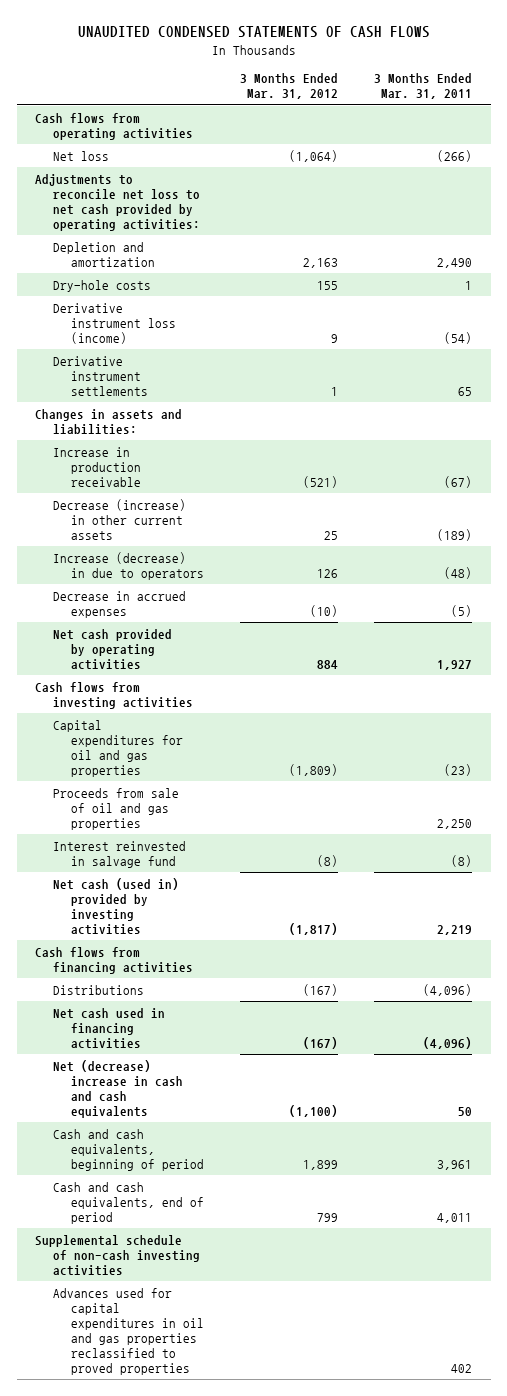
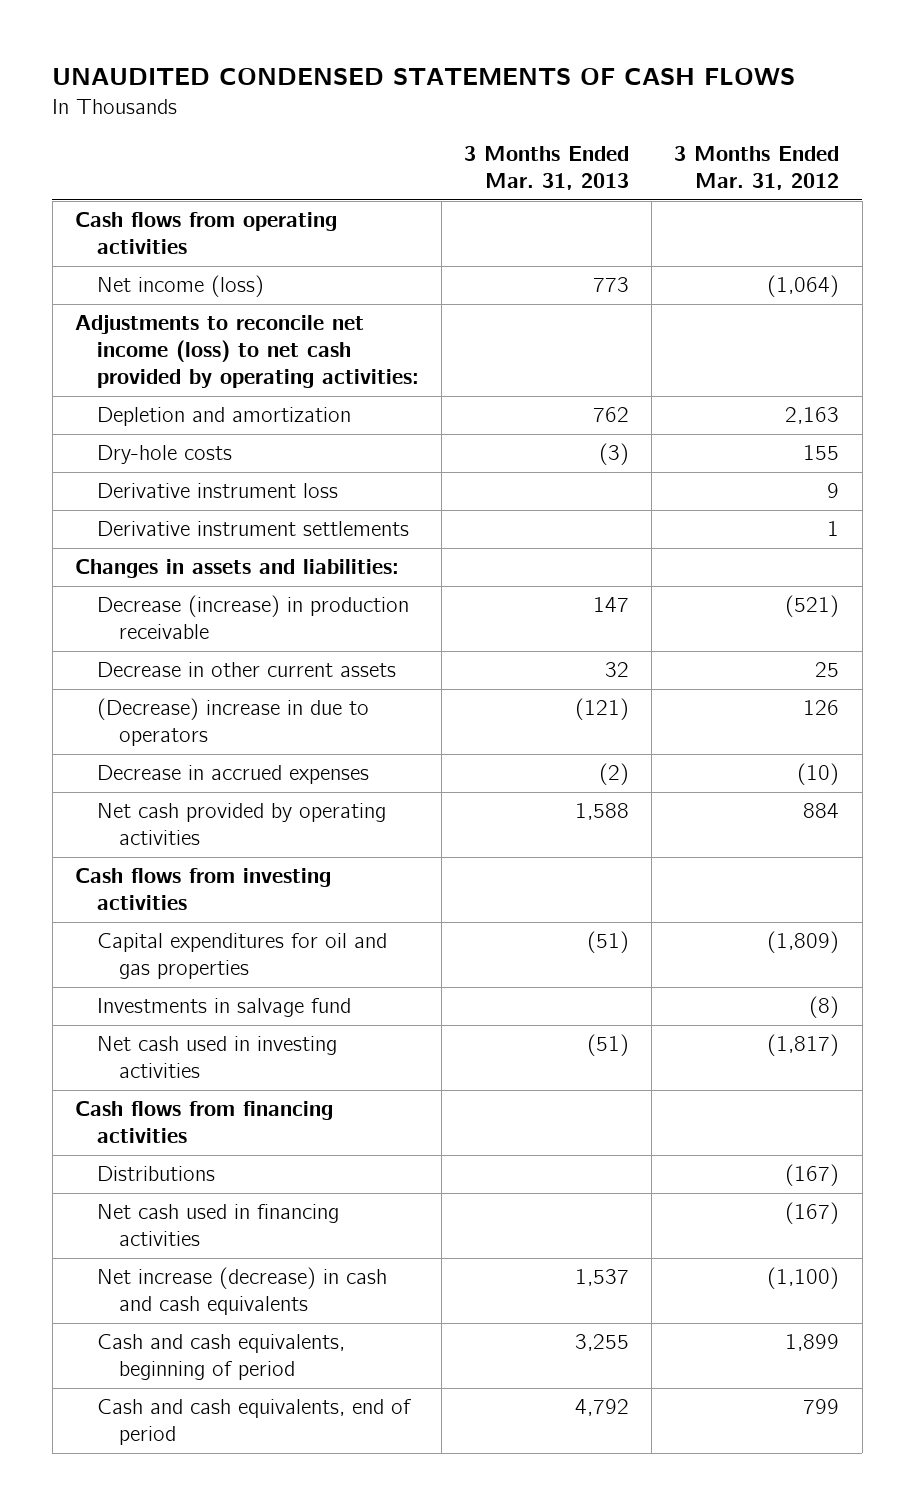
[374,73,473,100] 3 Months Ended Mar. 31, 2011 -> none
none -> [464,146,630,191] 3 Months Ended Mar. 31, 2013
[52,150,109,161] Net loss -> [96,275,264,298] Net income (loss)
[34,173,200,231] Adjustments to reconcile net loss to net cash provided by operating activities: -> [74,315,419,389] Adjustments to reconcile net income (loss) to net cash provided by operating activities:
[52,302,177,344] Derivative instrument loss (income) -> [96,483,338,499] Derivative instrument loss
[52,446,142,487] Increase in production receivable -> [96,595,409,640] Decrease (increase) in production receivable
[52,498,186,540] Decrease (increase) in other current assets -> [96,662,396,678] Decrease in other current assets
[52,551,205,580] Increase (decrease) in due to operators -> [96,698,369,747] (Decrease) increase in due to operators
[52,787,179,830] Proceeds from sale of oil and gas properties -> none
[52,840,186,868] Interest reinvested in salvage fund -> [96,998,351,1018] Investments in salvage fund
[52,877,179,935] Net cash (used in) provided by investing activities -> [96,1036,337,1079] Net cash used in investing activities
[52,1059,184,1118] Net (decrease) increase in cash and cash equivalents -> [96,1267,387,1316] Net increase (decrease) in cash and cash equivalents
[34,1234,200,1276] Supplemental schedule of non-cash investing activities -> none
[52,1287,205,1375] Advances used for capital expenditures in oil and gas properties reclassified to proved properties -> none

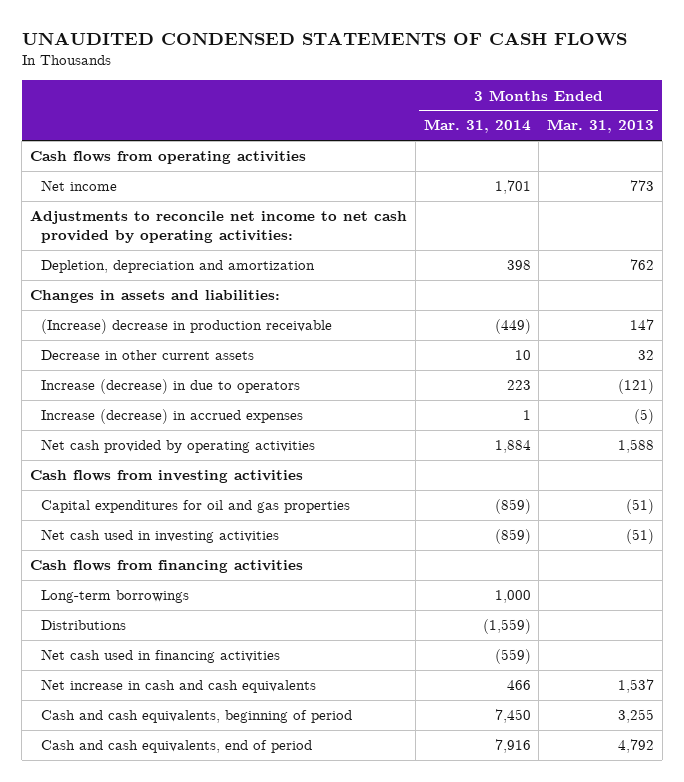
[674,146,840,191] 3 Months Ended Mar. 31, 2012 -> none
none -> [423,119,531,134] Mar. 31, 2014
[96,445,232,465] Dry-hole costs -> none
[96,483,338,499] Derivative instrument loss -> none
[96,521,409,537] Derivative instrument settlements -> none
[96,275,264,298] Net income (loss) -> [40,180,117,192] Net income
[74,315,419,389] Adjustments to reconcile net income (loss) to net cash provided by operating activities: -> [30,210,408,244] Adjustments to reconcile net income to net cash provided by operating activities:
[96,407,351,427] Depletion and amortization -> [40,260,315,274] Depletion, depreciation and amortization
[96,595,409,640] Decrease (increase) in production receivable -> [40,319,332,335] (Increase) decrease in production receivable
[96,698,369,747] (Decrease) increase in due to operators -> [40,379,300,395] Increase (decrease) in due to operators
[96,765,369,785] Decrease in accrued expenses -> [40,409,303,425] Increase (decrease) in accrued expenses
[599,763,630,786] (2) -> [634,409,655,425] (5)
[96,998,351,1018] Investments in salvage fund -> none
none -> [40,590,189,604] Long-term borrowings
[96,1267,387,1316] Net increase (decrease) in cash and cash equivalents -> [40,679,316,694] Net increase in cash and cash equivalents

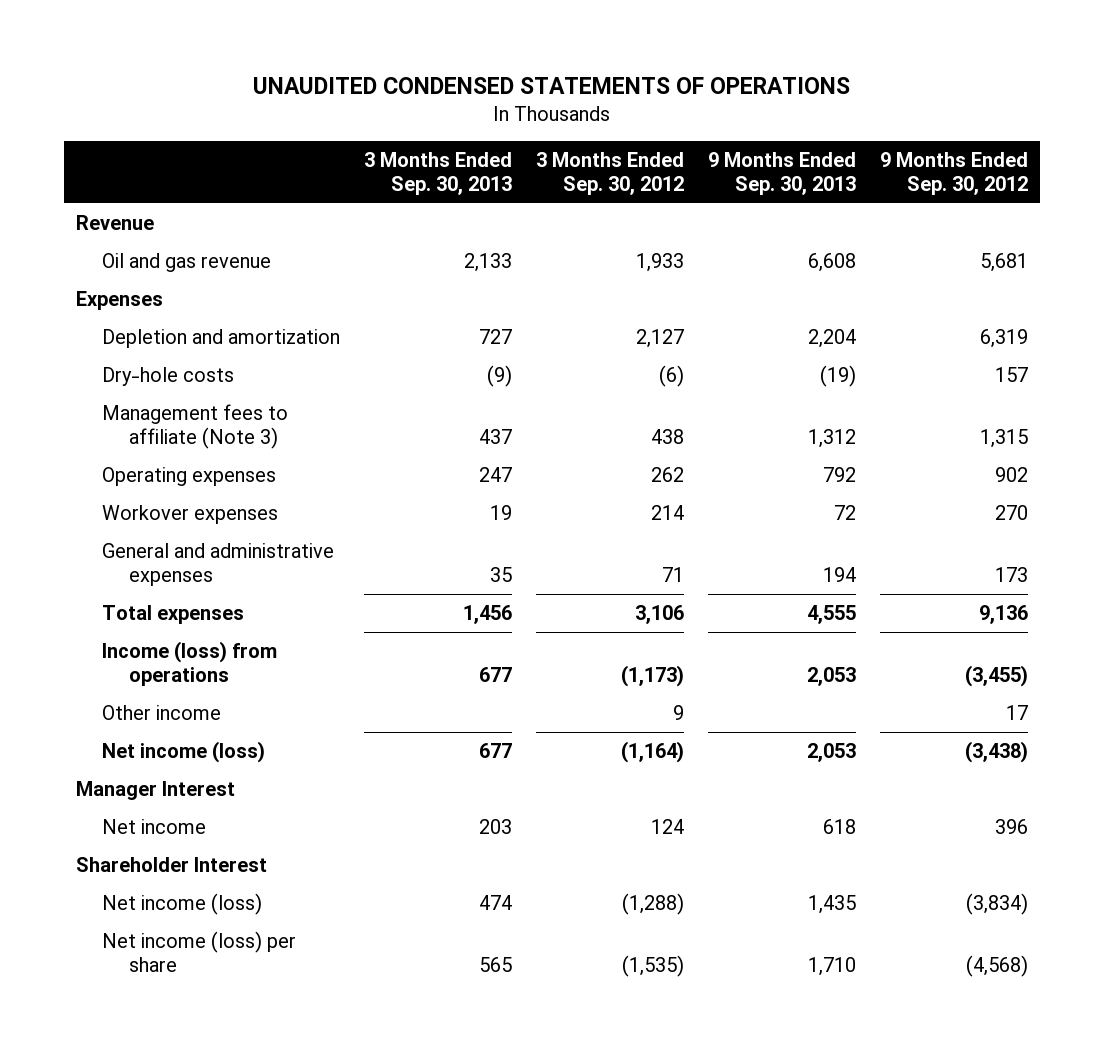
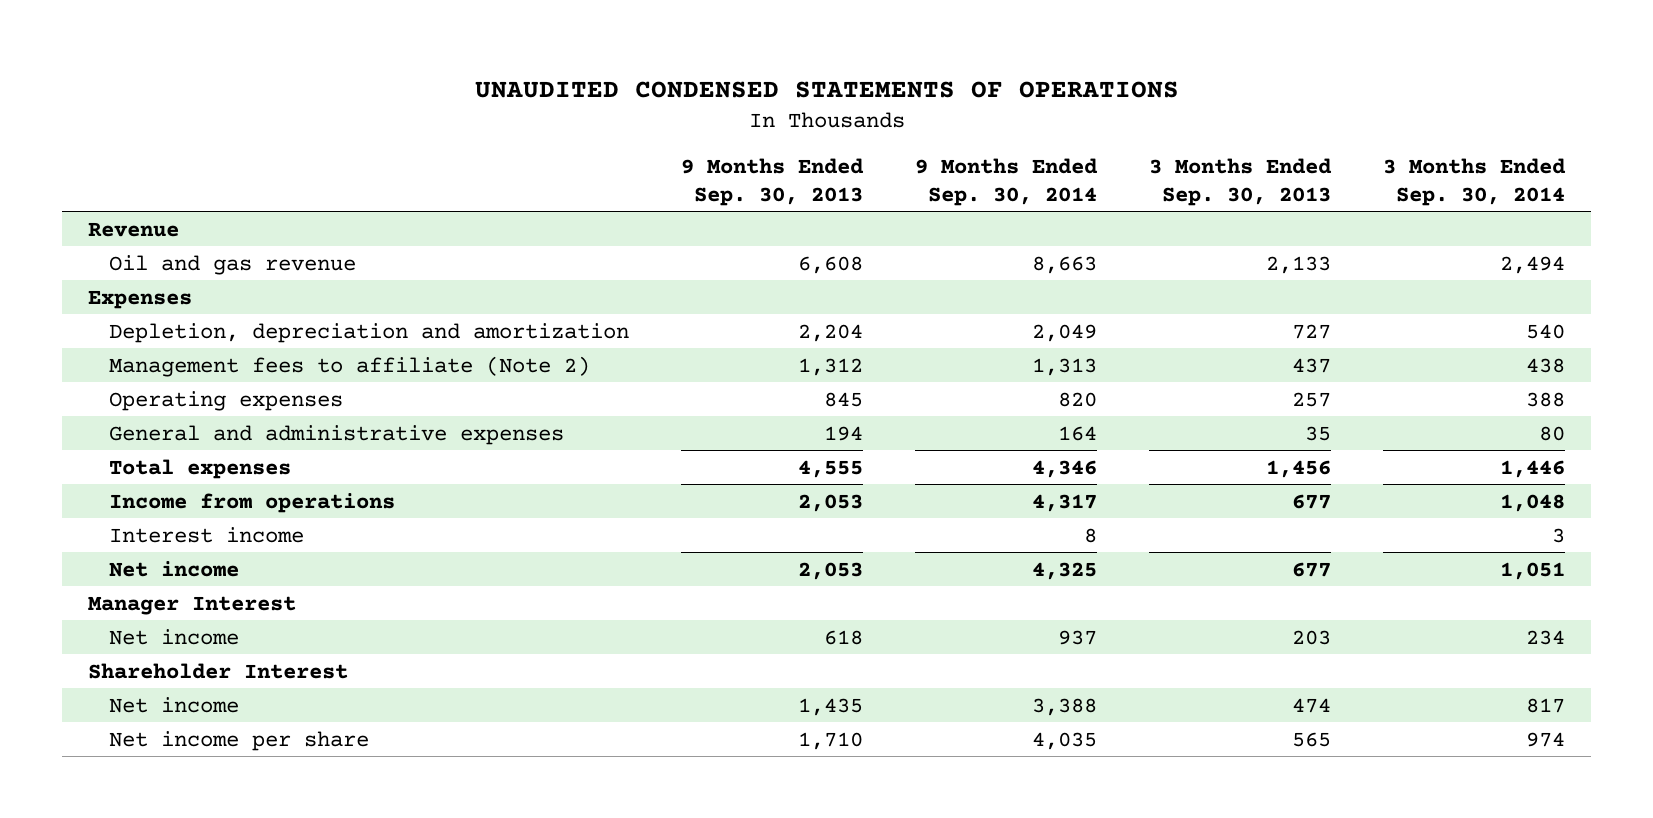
[535,151,684,195] 3 Months Ended Sep. 30, 2012 -> none
[879,151,1028,195] 9 Months Ended Sep. 30, 2012 -> none
none -> [915,158,1099,206] 9 Months Ended Sep. 30, 2014
none -> [1383,158,1567,206] 3 Months Ended Sep. 30, 2014
[102,366,235,386] Dry-hole costs -> none
[102,504,279,524] Workover expenses -> none
[102,328,341,348] Depletion and amortization -> [109,322,630,343] Depletion, depreciation and amortization
[102,403,289,449] Management fees to affiliate (Note 3) -> [109,355,591,377] Management fees to affiliate (Note 2)
[479,466,513,482] 247 -> [1292,391,1332,407] 257
[822,466,856,482] 792 -> [824,391,864,407] 845
[102,704,222,720] Other income -> none
[102,640,278,686] Income (loss) from operations -> [109,492,396,513] Income from operations
none -> [109,526,305,543] Interest income
[102,740,266,763] Net income (loss) -> [109,560,240,577] Net income
[102,892,263,915] Net income (loss) -> [109,696,240,713] Net income
[102,930,297,972] Net income (loss) per share -> [109,730,370,751] Net income per share

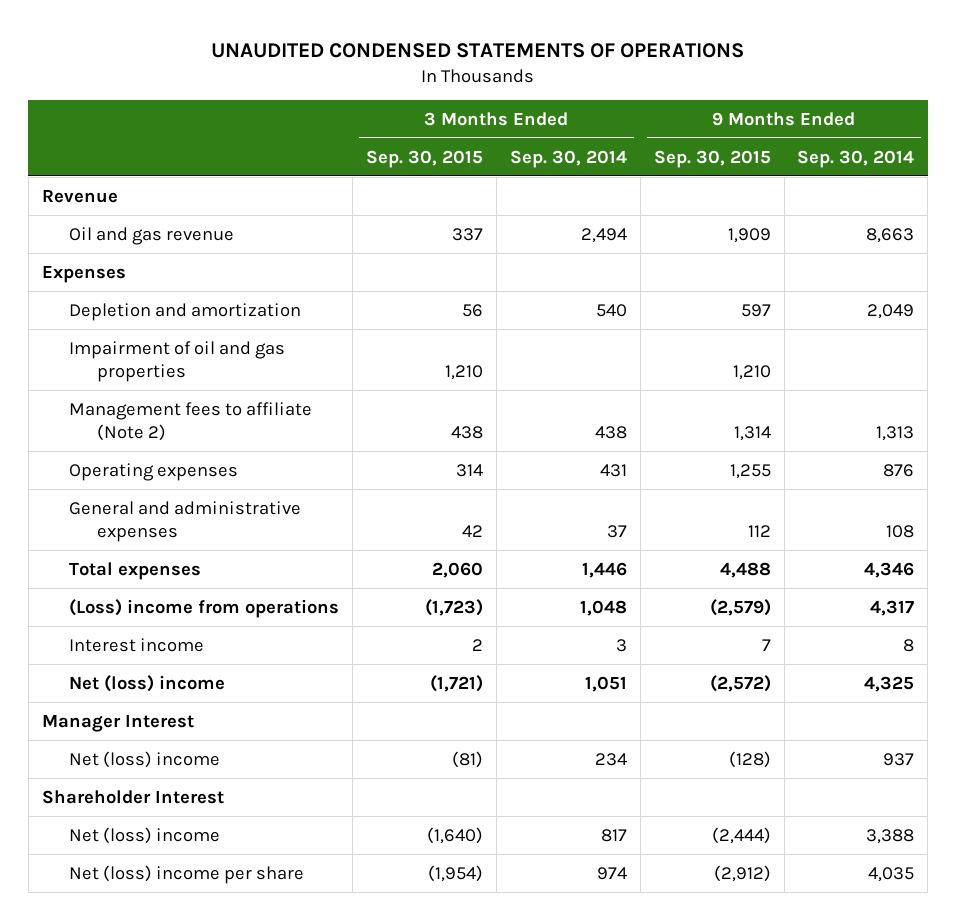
[681,158,865,206] 9 Months Ended Sep. 30, 2013 -> none
[1149,158,1333,206] 3 Months Ended Sep. 30, 2013 -> none
none -> [365,149,483,168] Sep. 30, 2015
none -> [653,149,771,168] Sep. 30, 2015
[109,322,630,343] Depletion, depreciation and amortization -> [69,302,302,321] Depletion and amortization
none -> [69,340,286,383] Impairment of oil and gas properties
[1058,391,1098,407] 820 -> [883,463,915,477] 876
[1526,391,1566,407] 388 -> [599,463,627,477] 431
[1058,425,1098,441] 164 -> [886,525,915,539] 108
[1539,425,1566,441] 80 -> [606,525,627,539] 37
[109,492,396,513] Income from operations -> [69,598,340,618] (Loss) income from operations
[109,560,240,577] Net income -> [69,674,226,692] Net (loss) income
[109,628,240,645] Net income -> [69,750,221,768] Net (loss) income
[109,696,240,713] Net income -> [69,826,221,844] Net (loss) income
[109,730,370,751] Net income per share -> [69,864,305,884] Net (loss) income per share

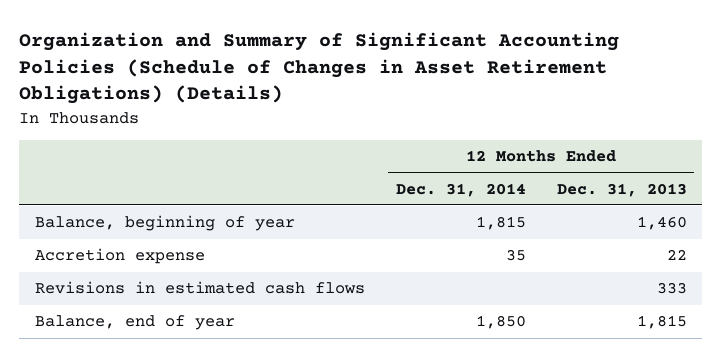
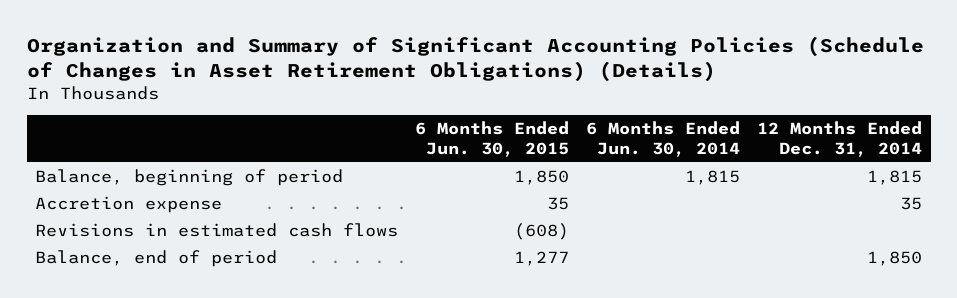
[556,182,687,197] Dec. 31, 2013 -> none
none -> [415,121,570,158] 6 Months Ended Jun. 30, 2015
none -> [586,121,741,158] 6 Months Ended Jun. 30, 2014
[34,215,295,232] Balance, beginning of year -> [35,168,344,186] Balance, beginning of period
[34,315,235,331] Balance, end of year -> [35,249,278,267] Balance, end of period

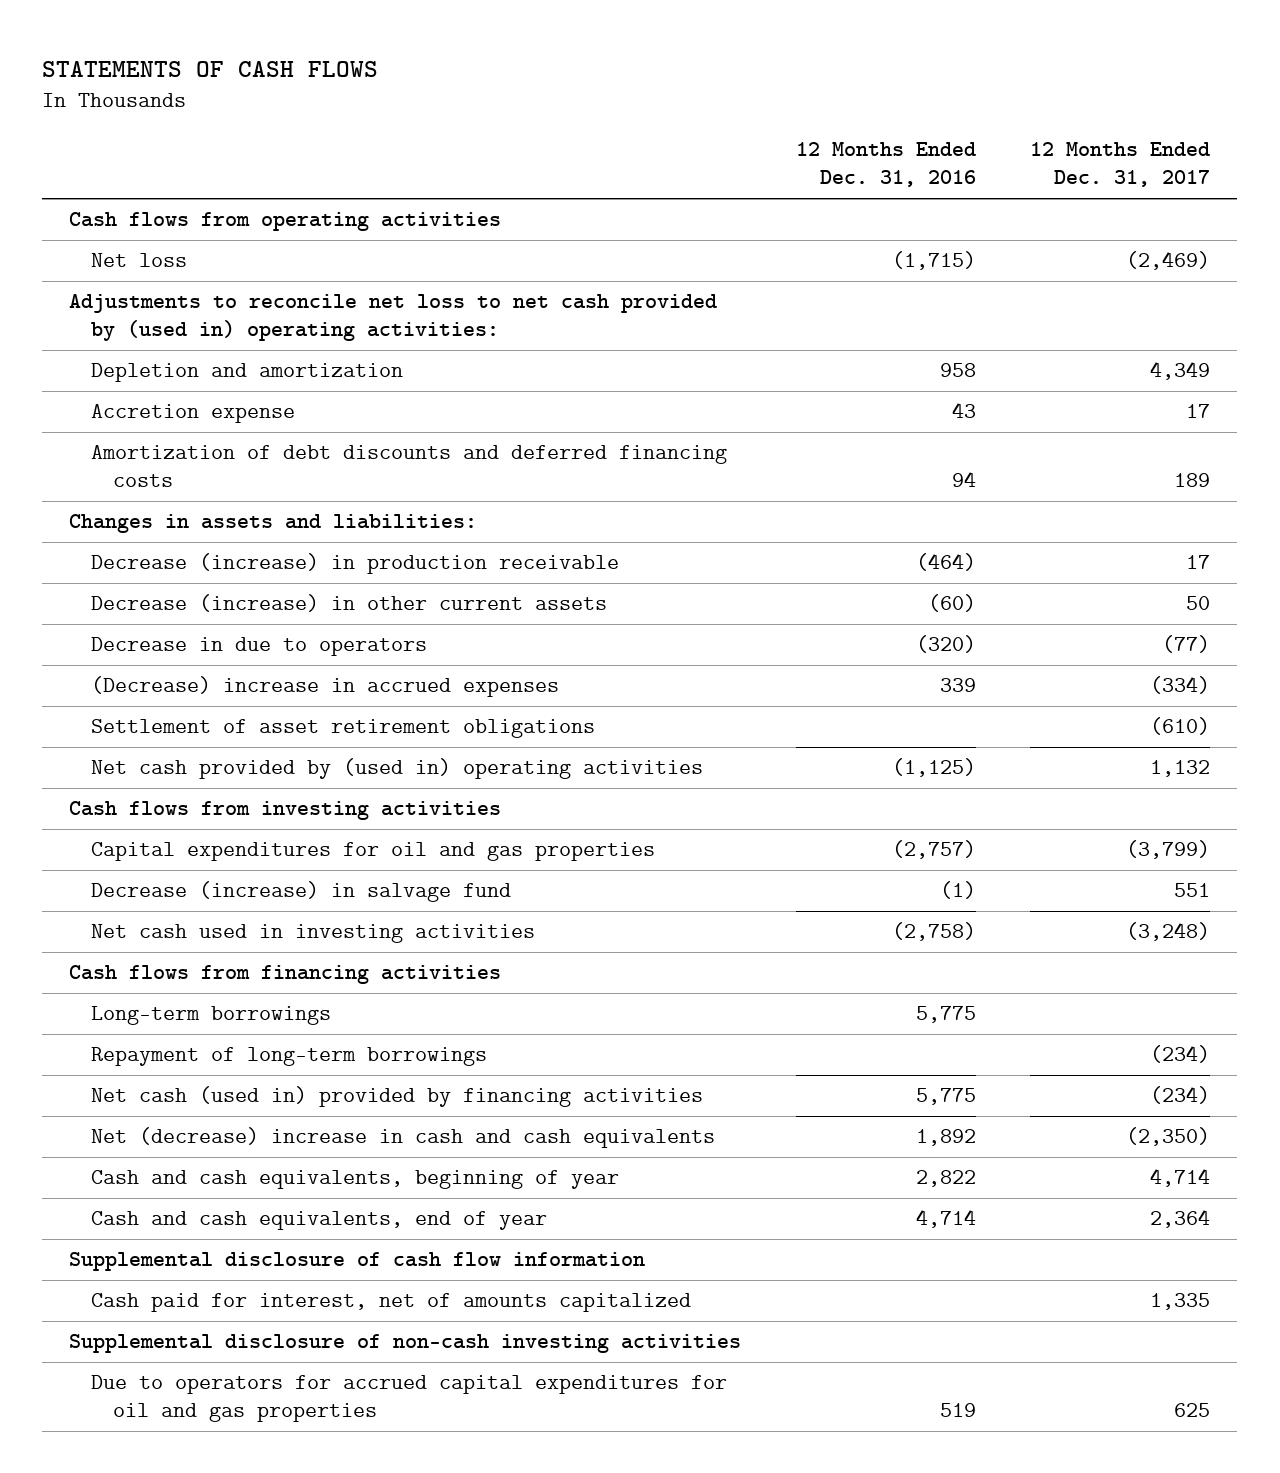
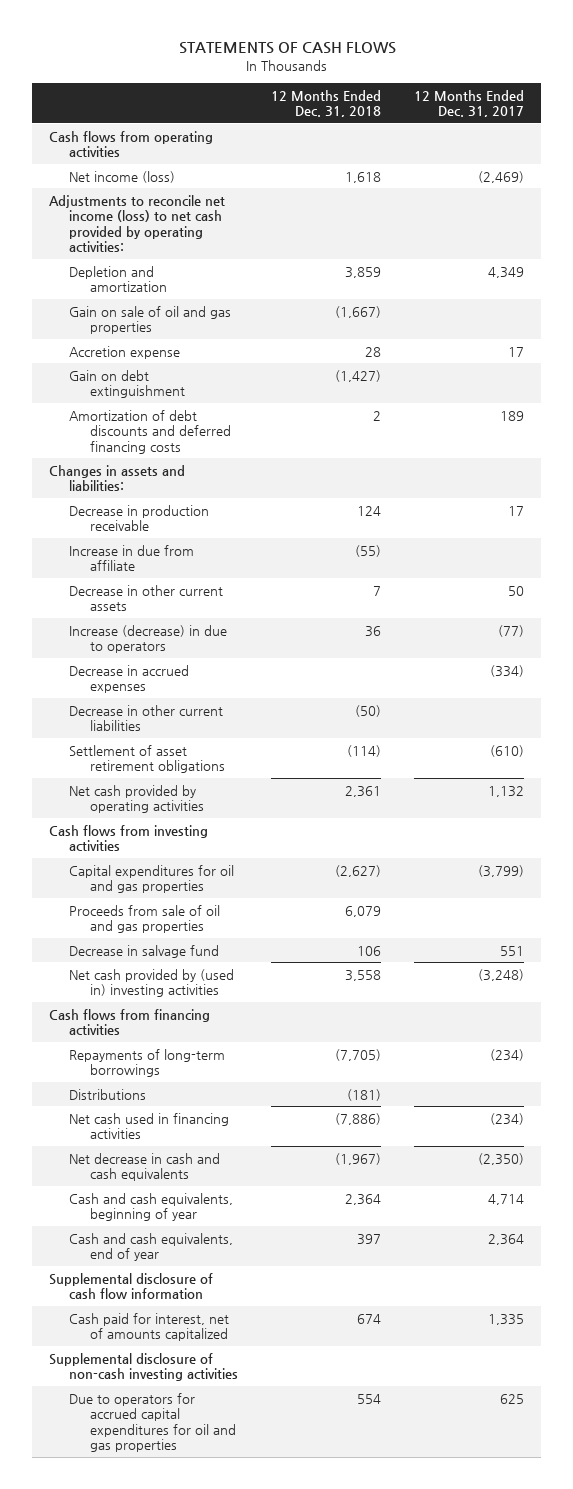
[795,142,976,188] 12 Months Ended Dec. 31, 2016 -> none
none -> [271,89,382,118] 12 Months Ended Dec. 31, 2018
[91,253,188,268] Net loss -> [69,170,176,183] Net income (loss)
[69,294,718,342] Adjustments to reconcile net loss to net cash provided by (used in) operating activities: -> [48,194,225,253] Adjustments to reconcile net income (loss) to net cash provided by operating activities:
none -> [69,305,232,335] Gain on sale of oil and gas properties
none -> [69,369,186,399] Gain on debt extinguishment
[91,553,620,575] Decrease (increase) in production receivable -> [69,504,210,532] Decrease in production receivable
none -> [69,544,195,572] Increase in due from affiliate
[91,594,608,613] Decrease (increase) in other current assets -> [69,584,224,612] Decrease in other current assets
[91,637,428,657] Decrease in due to operators -> [69,624,228,654] Increase (decrease) in due to operators
[91,676,560,698] (Decrease) increase in accrued expenses -> [69,664,190,694] Decrease in accrued expenses
none -> [69,704,224,732] Decrease in other current liabilities
[91,758,704,780] Net cash provided by (used in) operating activities -> [69,784,205,814] Net cash provided by operating activities
none -> [69,904,221,934] Proceeds from sale of oil and gas properties
[91,881,512,903] Decrease (increase) in salvage fund -> [69,944,220,958] Decrease in salvage fund
[91,924,536,944] Net cash used in investing activities -> [69,968,235,998] Net cash provided by (used in) investing activities
[91,1006,332,1026] Long-term borrowings -> none
[91,1047,488,1067] Repayment of long-term borrowings -> [69,1048,226,1078] Repayments of long-term borrowings
none -> [69,1088,147,1100] Distributions
[91,1086,704,1108] Net cash (used in) provided by financing activities -> [69,1112,230,1140] Net cash used in financing activities
[91,1127,716,1149] Net (decrease) increase in cash and cash equivalents -> [69,1152,221,1182] Net decrease in cash and cash equivalents

